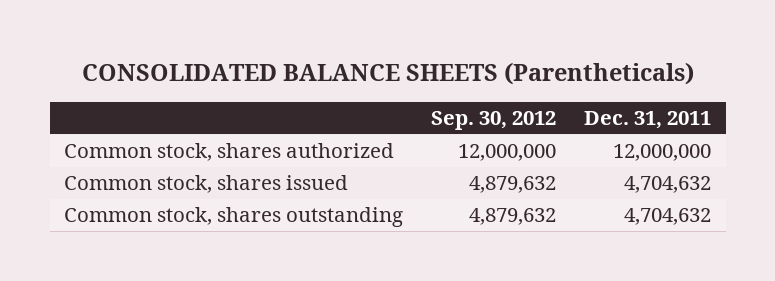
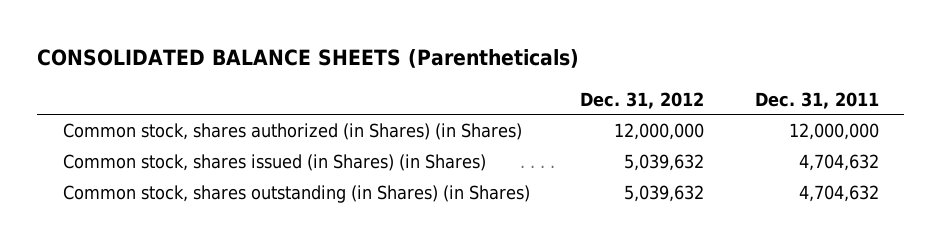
[431,110,557,130] Sep. 30, 2012 -> none
none -> [580,91,705,109] Dec. 31, 2012
[63,143,394,162] Common stock, shares authorized -> [62,122,522,140] Common stock, shares authorized (in Shares) (in Shares)
[63,175,348,194] Common stock, shares issued -> [62,153,486,171] Common stock, shares issued (in Shares) (in Shares)
[63,207,403,228] Common stock, shares outstanding -> [62,184,530,203] Common stock, shares outstanding (in Shares) (in Shares)

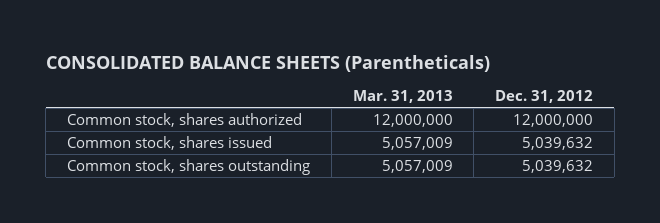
[755,91,880,109] Dec. 31, 2011 -> none
none -> [352,90,453,104] Mar. 31, 2013
[62,122,522,140] Common stock, shares authorized (in Shares) (in Shares) -> [66,112,302,127] Common stock, shares authorized
[62,153,486,171] Common stock, shares issued (in Shares) (in Shares) -> [66,135,272,150] Common stock, shares issued
[62,184,530,203] Common stock, shares outstanding (in Shares) (in Shares) -> [66,158,310,175] Common stock, shares outstanding

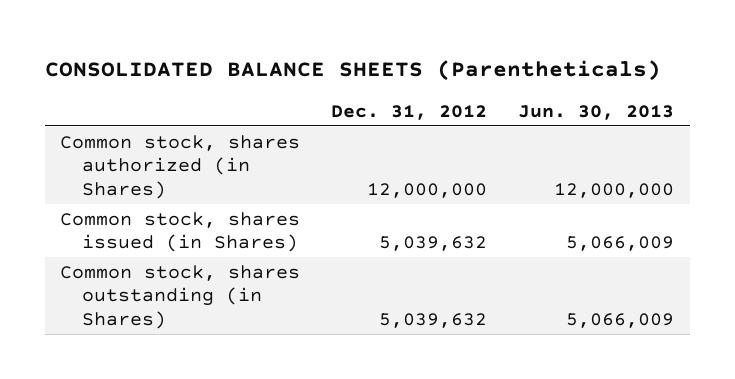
[352,90,453,104] Mar. 31, 2013 -> none
none -> [518,104,675,120] Jun. 30, 2013
[66,112,302,127] Common stock, shares authorized -> [60,134,301,200] Common stock, shares authorized (in Shares)
[66,135,272,150] Common stock, shares issued -> [60,211,301,253] Common stock, shares issued (in Shares)
[66,158,310,175] Common stock, shares outstanding -> [60,264,301,330] Common stock, shares outstanding (in Shares)

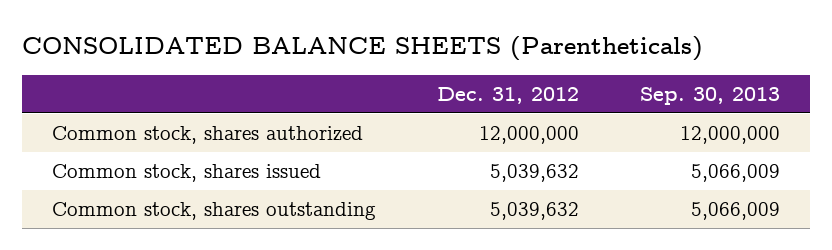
[518,104,675,120] Jun. 30, 2013 -> none
none -> [639,87,780,106] Sep. 30, 2013
[60,134,301,200] Common stock, shares authorized (in Shares) -> [52,126,364,145] Common stock, shares authorized
[60,211,301,253] Common stock, shares issued (in Shares) -> [52,164,322,183] Common stock, shares issued
[60,264,301,330] Common stock, shares outstanding (in Shares) -> [52,202,377,221] Common stock, shares outstanding

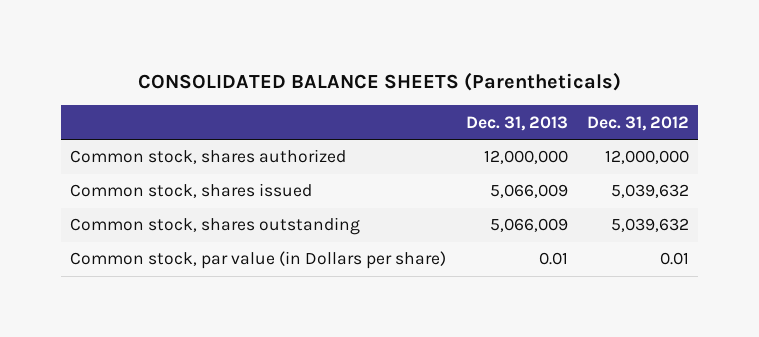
[639,87,780,106] Sep. 30, 2013 -> none
none -> [465,115,568,131] Dec. 31, 2013
none -> [70,251,447,270] Common stock, par value (in Dollars per share)

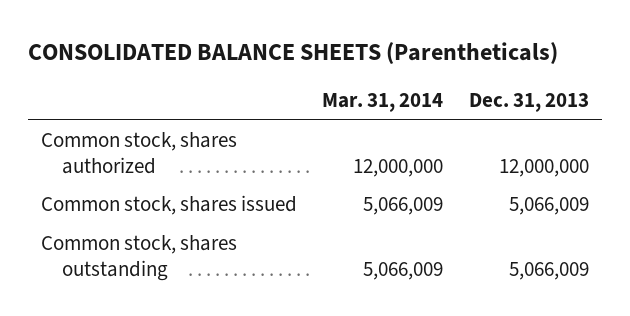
[586,115,689,131] Dec. 31, 2012 -> none
none -> [322,93,444,113] Mar. 31, 2014
[70,251,447,270] Common stock, par value (in Dollars per share) -> none

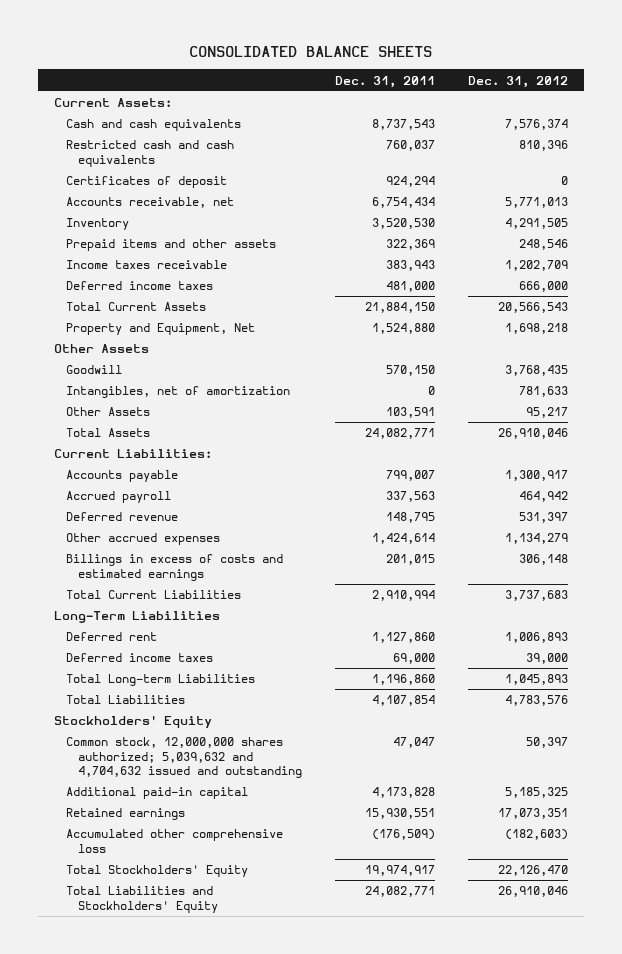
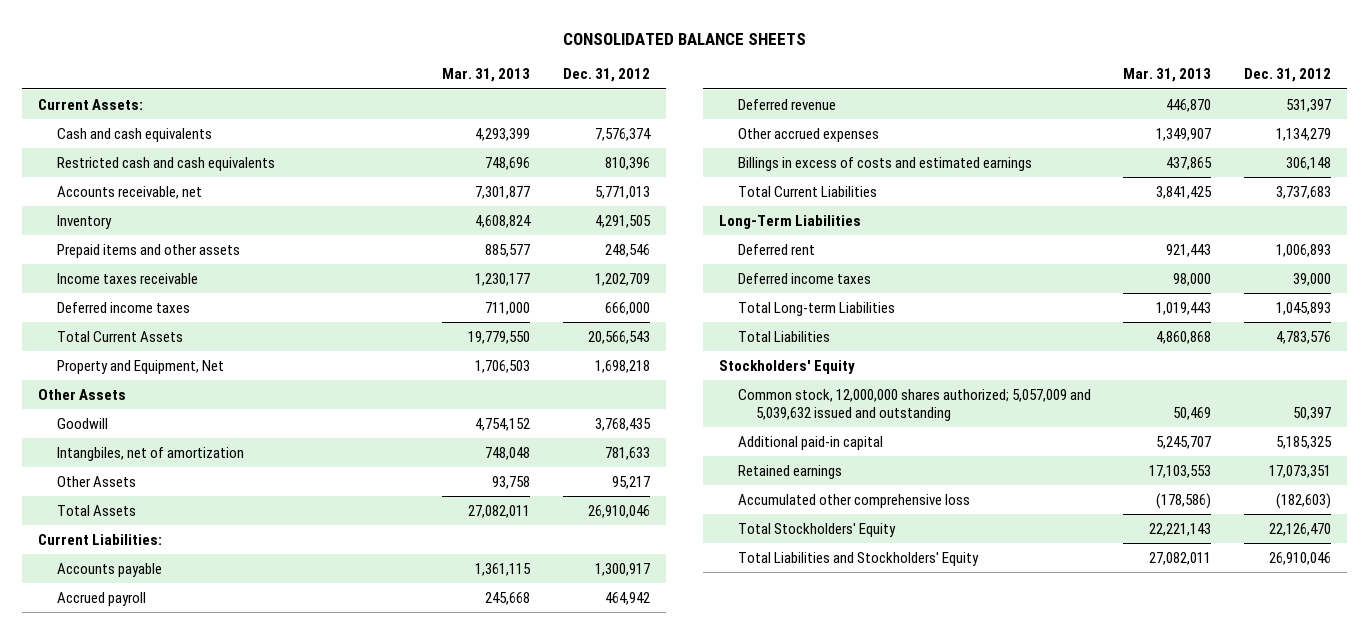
[334,75,435,88] Dec. 31, 2011 -> none
none -> [442,68,531,83] Mar. 31, 2013
[66,176,228,189] Certificates of deposit -> none
[66,386,291,399] Intangibles, net of amortization -> [56,446,244,461] Intangbiles, net of amortization
[66,737,303,779] Common stock, 12,000,000 shares authorized; 5,039,632 and 4,704,632 issued and outstanding -> [737,388,1091,421] Common stock, 12,000,000 shares authorized; 5,057,009 and 5,039,632 issued and outstanding

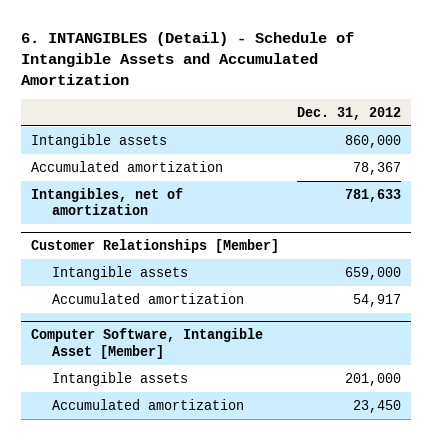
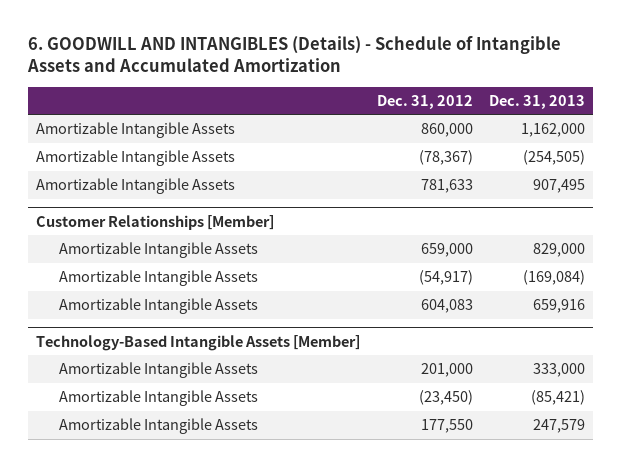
[21,31,355,86] 6. INTANGIBLES (Detail) - Schedule of Intangible Assets and Accumulated Amortization -> [26,36,561,73] 6. GOODWILL AND INTANGIBLES (Details) - Schedule of Intangible Assets and Accumulated Amortization
none -> [489,94,586,109] Dec. 31, 2013
[30,160,223,172] Accumulated amortization -> none
[30,133,167,148] Intangible assets -> [36,122,236,139] Amortizable Intangible Assets
none -> [36,150,236,167] Amortizable Intangible Assets
[30,187,183,216] Intangibles, net of amortization -> [36,178,236,195] Amortizable Intangible Assets
[51,292,244,304] Accumulated amortization -> none
[30,328,263,359] Computer Software, Intangible Asset [Member] -> none
[51,398,244,410] Accumulated amortization -> none
[51,265,188,280] Intangible assets -> [58,242,258,259] Amortizable Intangible Assets
none -> [58,270,258,287] Amortizable Intangible Assets
none -> [58,298,258,315] Amortizable Intangible Assets
none -> [36,334,361,351] Technology-Based Intangible Assets [Member]
[51,371,188,386] Intangible assets -> [58,362,258,379] Amortizable Intangible Assets
none -> [58,390,258,407] Amortizable Intangible Assets
none -> [58,418,258,435] Amortizable Intangible Assets

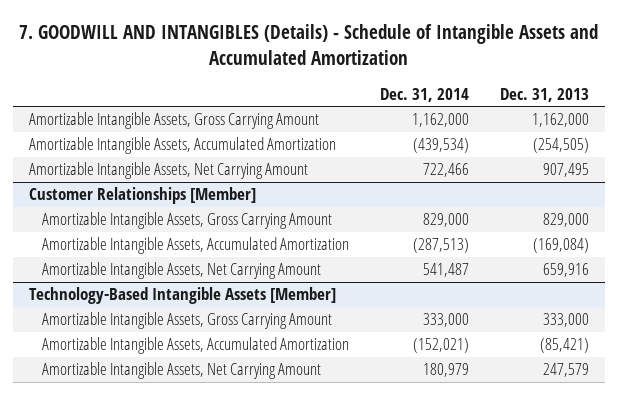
[26,36,561,73] 6. GOODWILL AND INTANGIBLES (Details) - Schedule of Intangible Assets and Accumulated Amortization -> [19,24,599,65] 7. GOODWILL AND INTANGIBLES (Details) - Schedule of Intangible Assets and Accumulated Amortization
[376,94,473,109] Dec. 31, 2012 -> none
none -> [380,87,470,102] Dec. 31, 2014
[36,122,236,139] Amortizable Intangible Assets -> [28,112,319,130] Amortizable Intangible Assets, Gross Carrying Amount
[36,150,236,167] Amortizable Intangible Assets -> [28,137,336,155] Amortizable Intangible Assets, Accumulated Amortization
[36,178,236,195] Amortizable Intangible Assets -> [28,162,308,180] Amortizable Intangible Assets, Net Carrying Amount
[58,242,258,259] Amortizable Intangible Assets -> [41,212,332,230] Amortizable Intangible Assets, Gross Carrying Amount
[58,270,258,287] Amortizable Intangible Assets -> [41,237,349,255] Amortizable Intangible Assets, Accumulated Amortization
[58,298,258,315] Amortizable Intangible Assets -> [41,262,321,280] Amortizable Intangible Assets, Net Carrying Amount
[58,362,258,379] Amortizable Intangible Assets -> [41,312,332,330] Amortizable Intangible Assets, Gross Carrying Amount
[58,390,258,407] Amortizable Intangible Assets -> [41,337,349,355] Amortizable Intangible Assets, Accumulated Amortization
[58,418,258,435] Amortizable Intangible Assets -> [41,362,321,380] Amortizable Intangible Assets, Net Carrying Amount

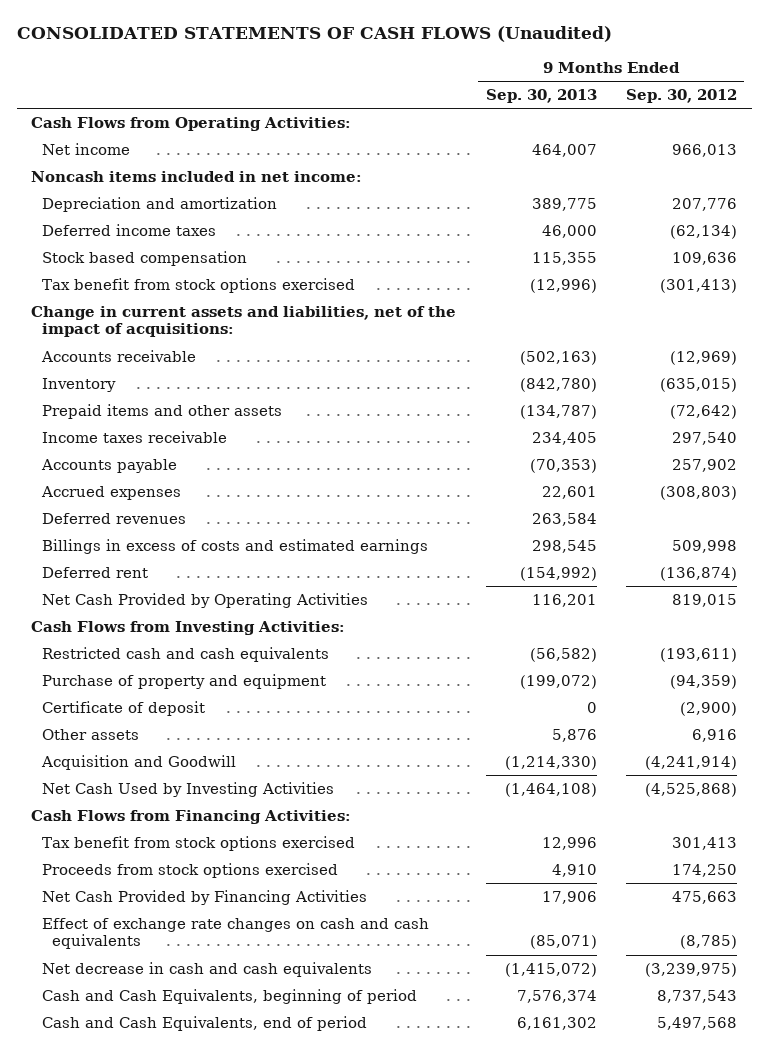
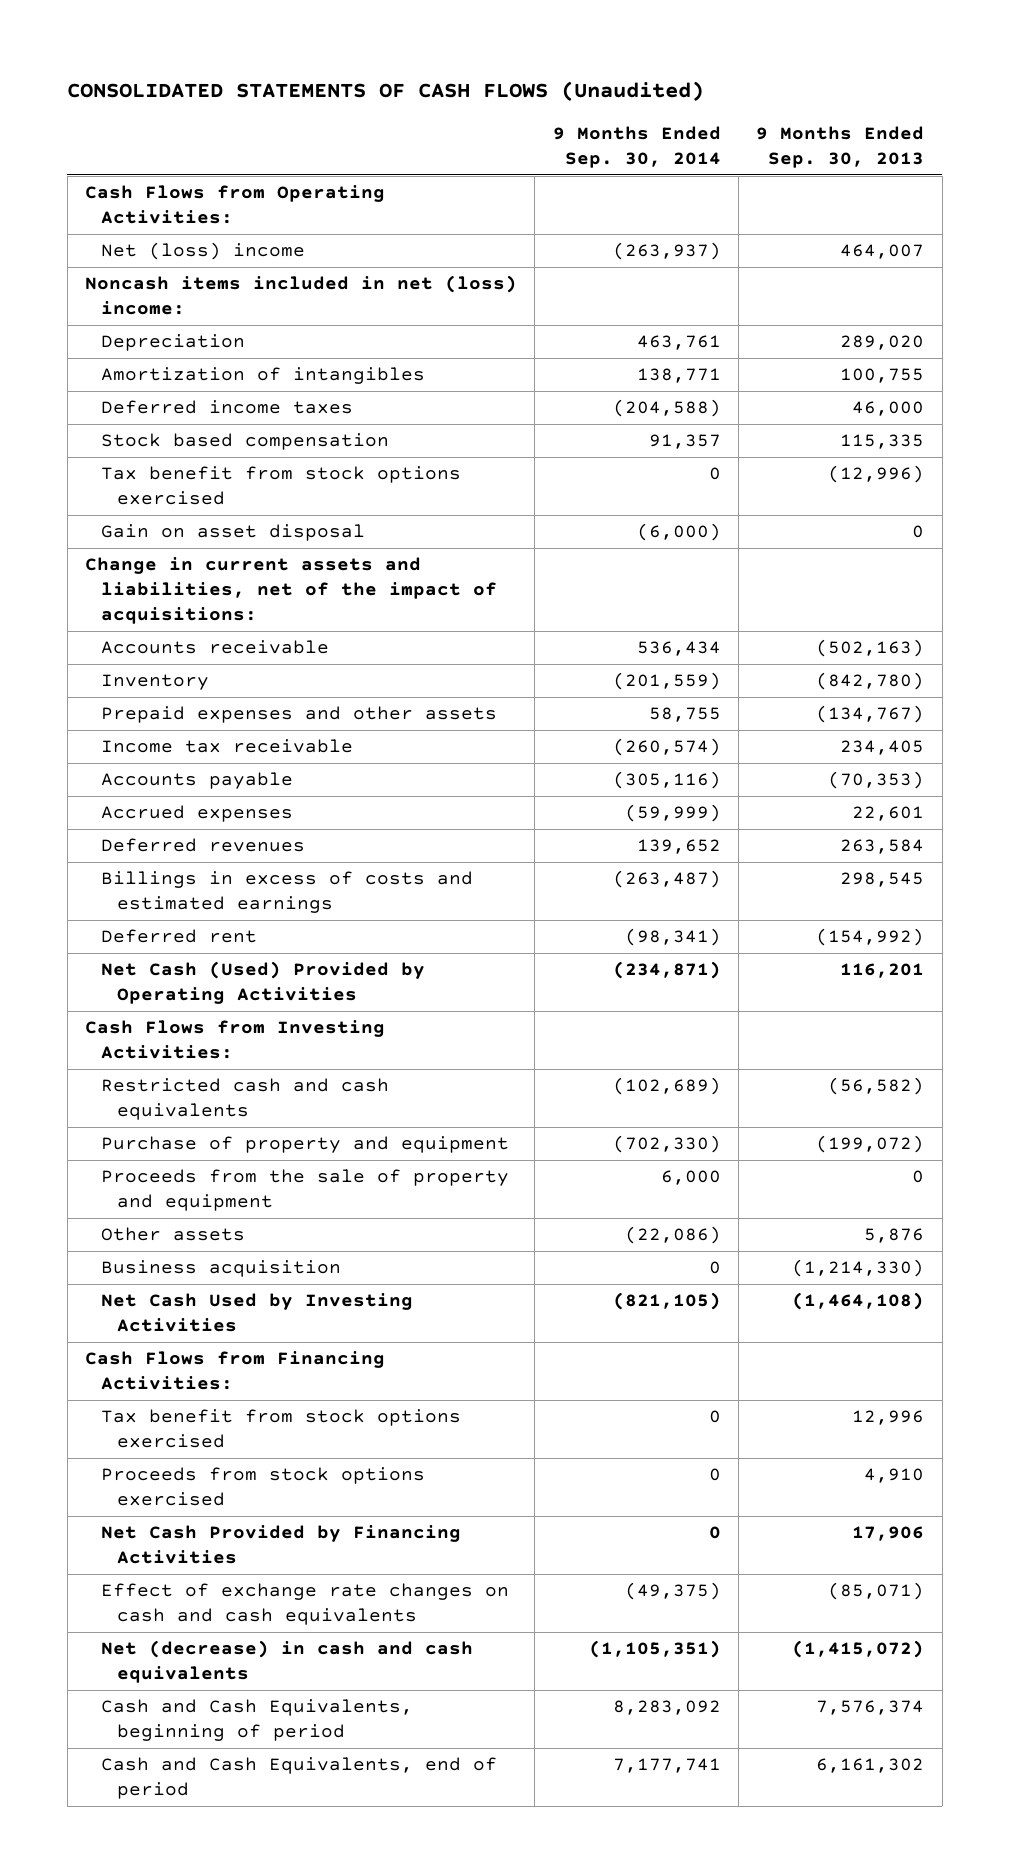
[626,89,738,104] Sep. 30, 2012 -> none
none -> [552,125,721,169] 9 Months Ended Sep. 30, 2014
[41,196,277,212] Depreciation and amortization -> none
[41,142,130,155] Net income -> [100,242,305,261] Net (loss) income
[31,170,363,182] Noncash items included in net income: -> [85,275,518,316] Noncash items included in net (loss) income:
none -> [100,334,245,352] Depreciation
none -> [100,367,425,385] Amortization of intangibles
[531,251,597,265] 115,355 -> [840,434,925,450] 115,335
none -> [100,524,365,542] Gain on asset disposal
[41,403,282,419] Prepaid items and other assets -> [100,706,497,724] Prepaid expenses and other assets
[519,404,597,419] (134,787) -> [816,705,925,724] (134,767)
[41,430,227,443] Income taxes receivable -> [100,739,353,754] Income tax receivable
[41,592,368,608] Net Cash Provided by Operating Activities -> [100,961,425,1005] Net Cash (Used) Provided by Operating Activities
[41,700,205,716] Certificate of deposit -> none
none -> [100,1169,509,1212] Proceeds from the sale of property and equipment
[40,754,236,770] Acquisition and Goodwill -> [100,1260,341,1278] Business acquisition
[41,961,372,977] Net decrease in cash and cash equivalents -> [100,1640,473,1684] Net (decrease) in cash and cash equivalents

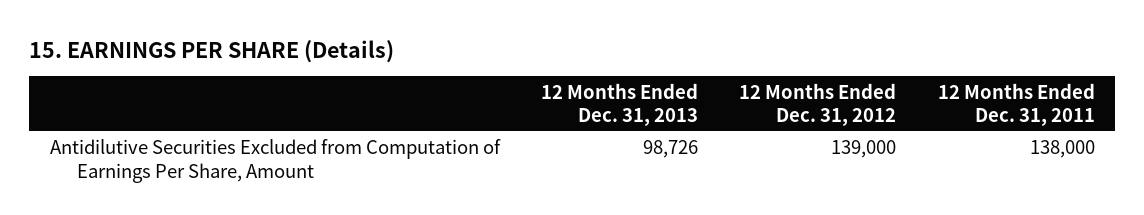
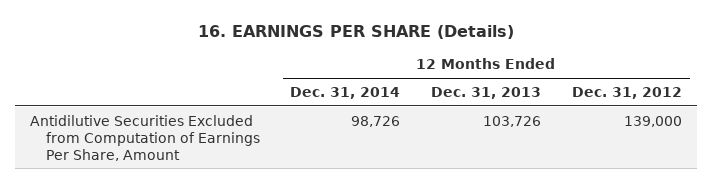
[28,39,394,63] 15. EARNINGS PER SHARE (Details) -> [198,24,515,39] 16. EARNINGS PER SHARE (Details)
[937,82,1095,127] 12 Months Ended Dec. 31, 2011 -> none
none -> [290,87,401,100] Dec. 31, 2014
[642,140,698,159] 98,726 -> [483,115,542,127] 103,726

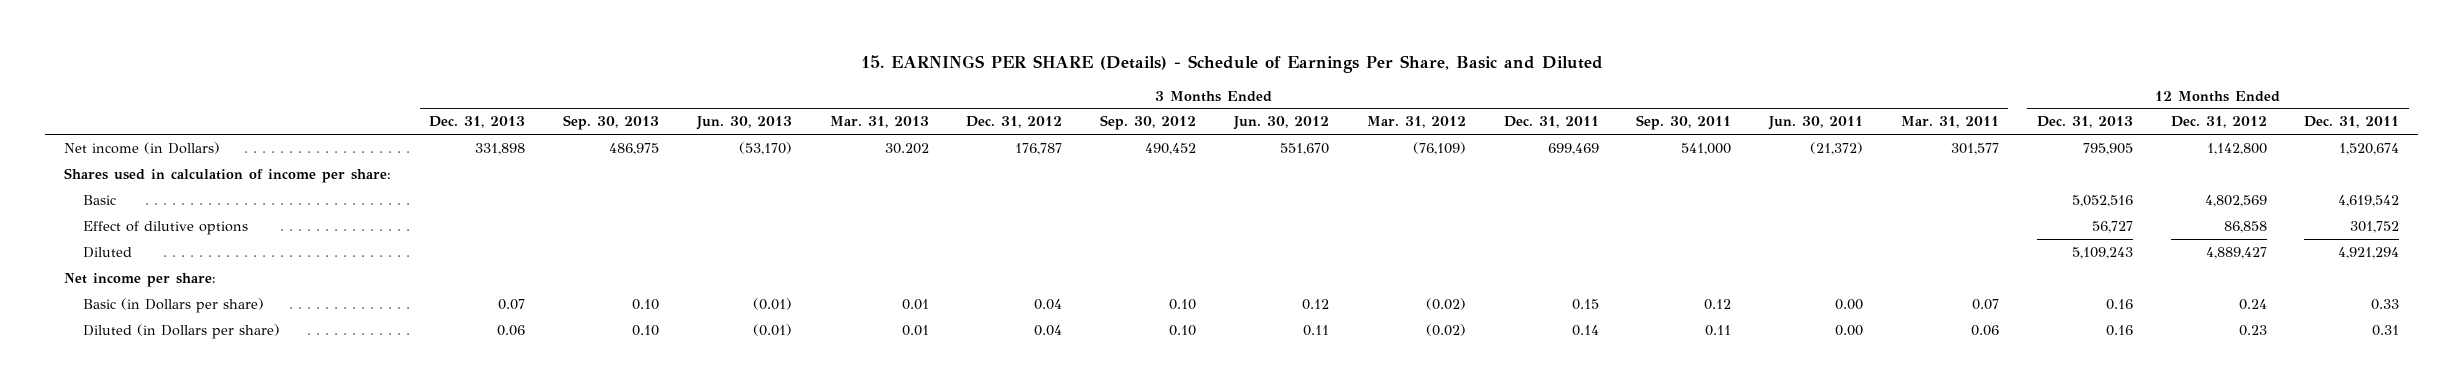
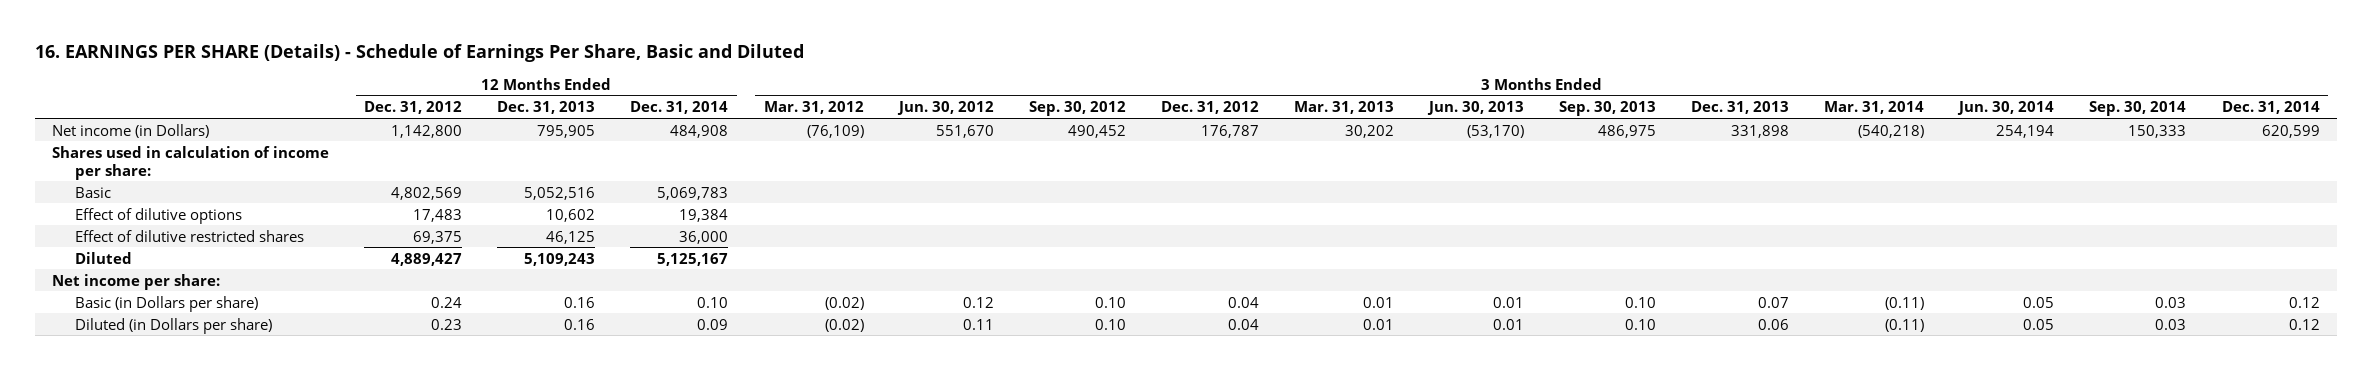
[860,55,1603,74] 15. EARNINGS PER SHARE (Details) - Schedule of Earnings Per Share, Basic and Diluted -> [34,44,804,63] 16. EARNINGS PER SHARE (Details) - Schedule of Earnings Per Share, Basic and Diluted
[1503,116,1599,129] Dec. 31, 2011 -> none
[1636,115,1732,131] Sep. 30, 2011 -> none
[1768,116,1864,131] Jun. 30, 2011 -> none
[1901,116,2000,129] Mar. 31, 2011 -> none
[2304,116,2400,129] Dec. 31, 2011 -> none
none -> [630,101,729,115] Dec. 31, 2014
none -> [1824,101,1925,115] Mar. 31, 2014
none -> [1957,101,2055,116] Jun. 30, 2014
none -> [2089,101,2187,117] Sep. 30, 2014
none -> [2221,101,2320,115] Dec. 31, 2014
[884,142,929,154] 30.202 -> [1344,124,1394,138] 30,202
[2091,220,2133,233] 56,727 -> [546,208,596,222] 10,602
[2223,220,2267,233] 86,858 -> [413,208,463,222] 17,483
none -> [75,229,305,242] Effect of dilutive restricted shares
[752,297,792,310] (0.01) -> [1493,296,1525,308] 0.01
[752,323,792,336] (0.01) -> [1493,318,1525,330] 0.01

